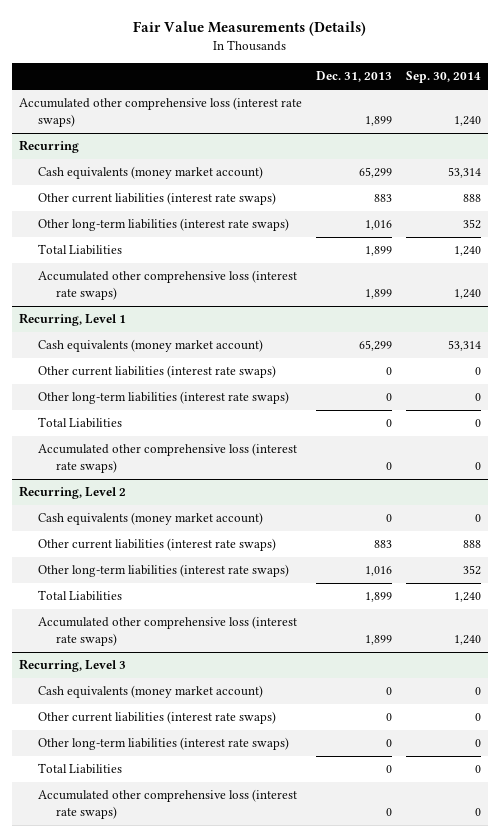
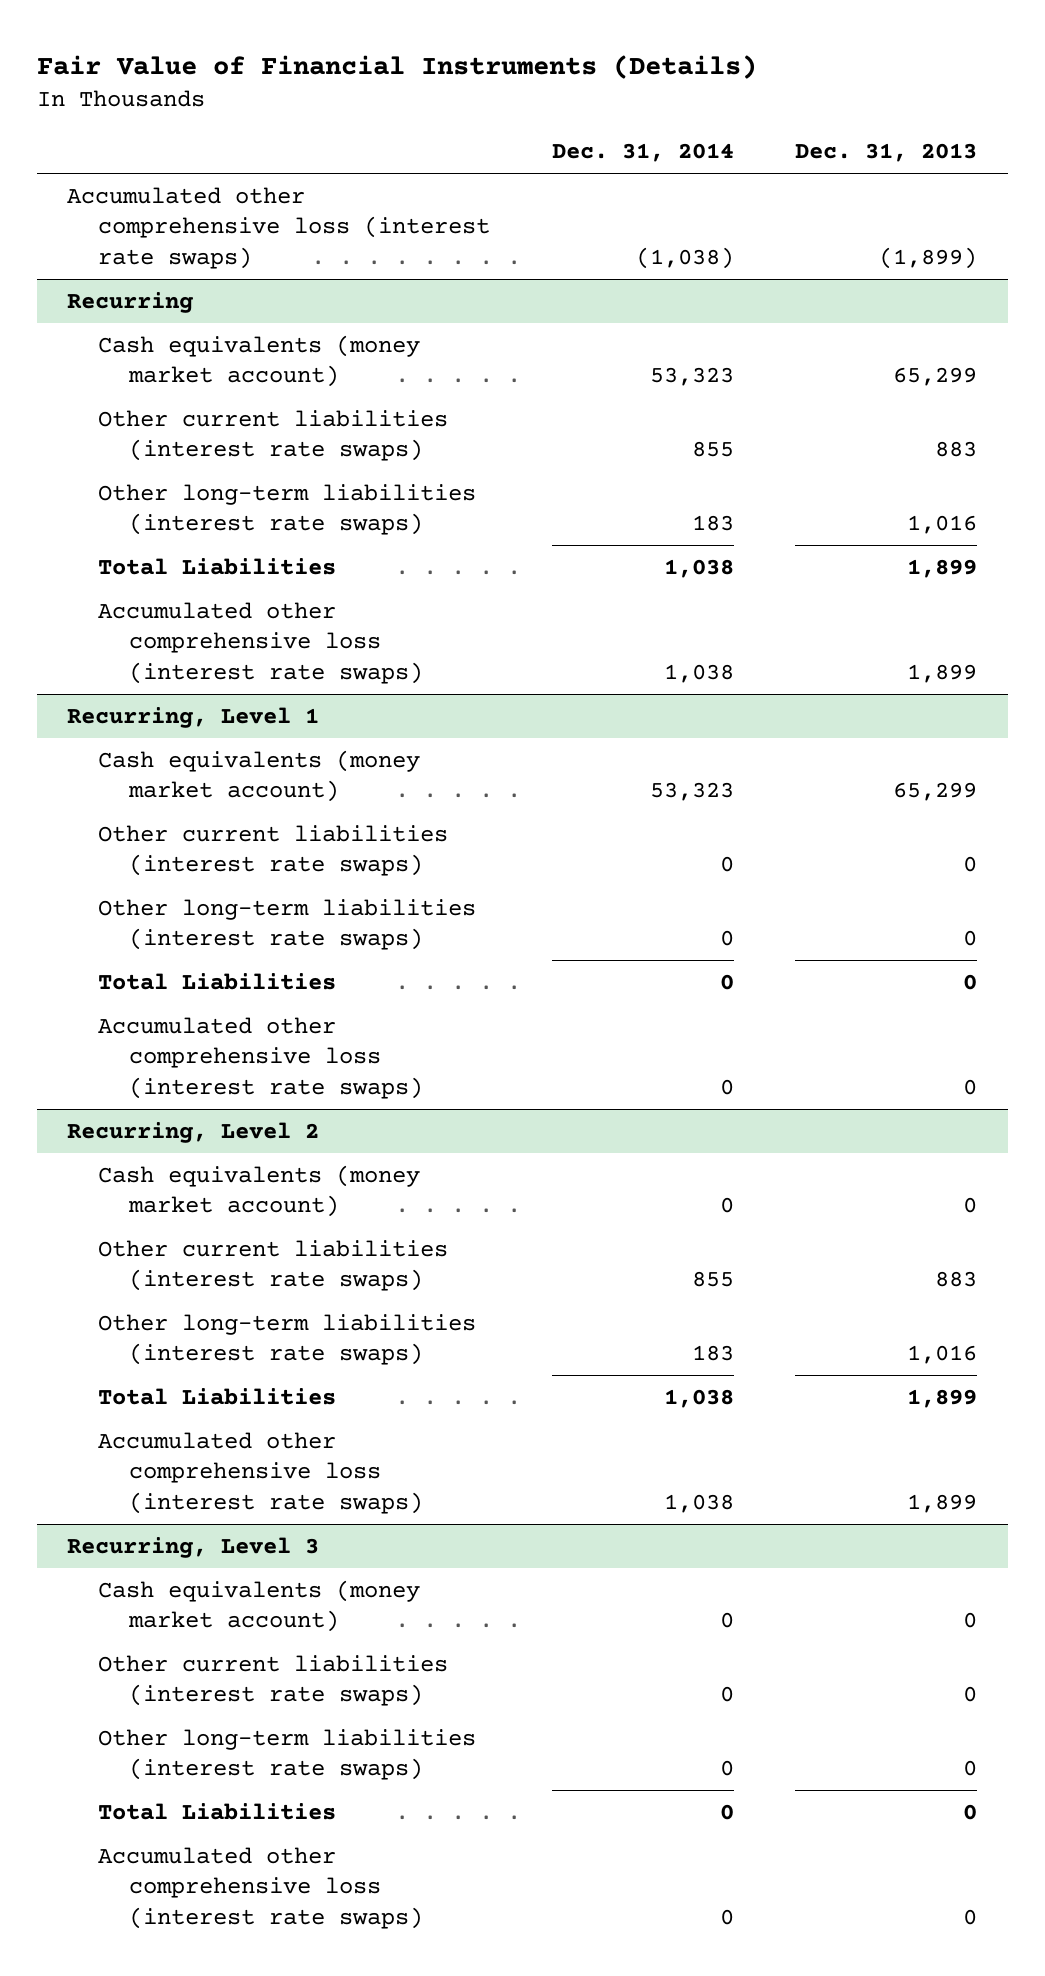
[132,21,366,37] Fair Value Measurements (Details) -> [36,54,757,79] Fair Value of Financial Instruments (Details)
[406,71,482,84] Sep. 30, 2014 -> none
none -> [551,143,734,163] Dec. 31, 2014
[364,116,392,127] 1,899 -> [879,246,978,269] (1,899)

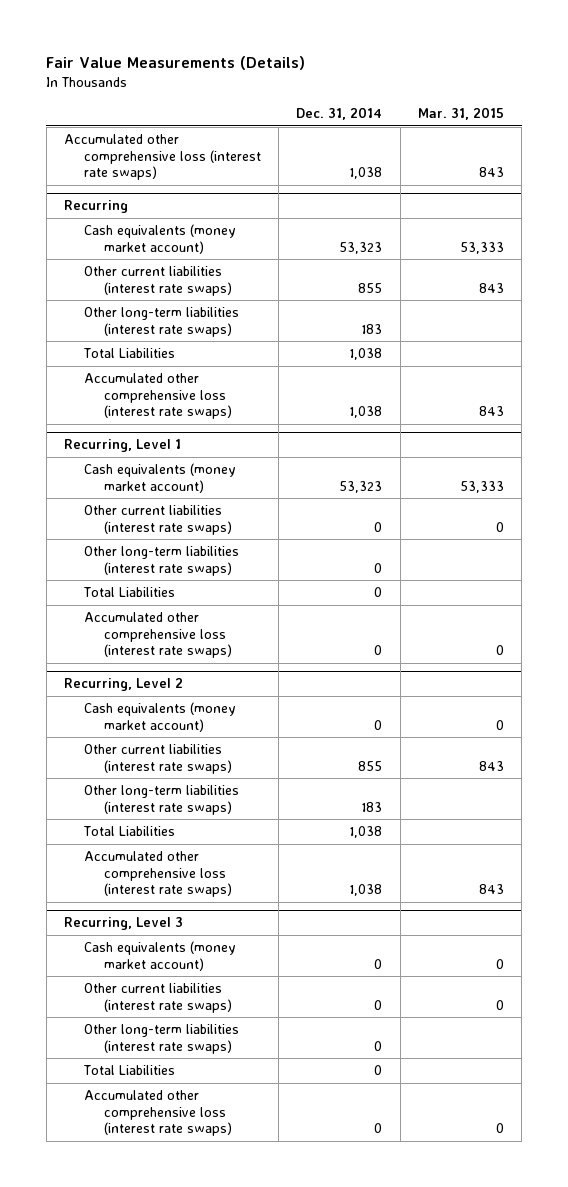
[36,54,757,79] Fair Value of Financial Instruments (Details) -> [46,56,306,71] Fair Value Measurements (Details)
[795,143,978,163] Dec. 31, 2013 -> none
none -> [417,107,504,121] Mar. 31, 2015
[635,246,734,269] (1,038) -> [349,167,383,180] 1,038

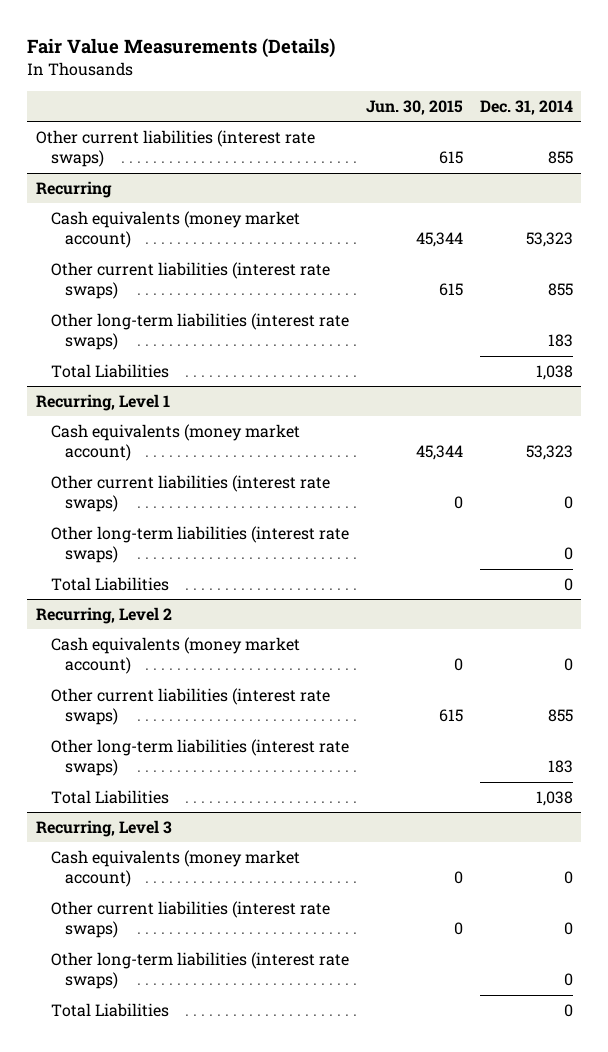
[417,107,504,121] Mar. 31, 2015 -> none
none -> [365,99,463,115] Jun. 30, 2015
[64,134,261,181] Accumulated other comprehensive loss (interest rate swaps) -> none
none -> [35,130,315,168] Other current liabilities (interest rate swaps)
[83,373,232,420] Accumulated other comprehensive loss (interest rate swaps) -> none
[83,612,232,659] Accumulated other comprehensive loss (interest rate swaps) -> none
[83,851,232,898] Accumulated other comprehensive loss (interest rate swaps) -> none
[83,1090,232,1137] Accumulated other comprehensive loss (interest rate swaps) -> none

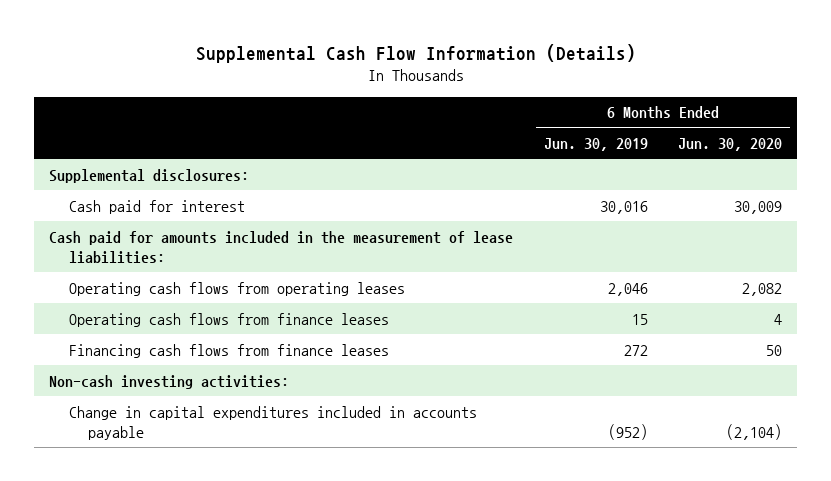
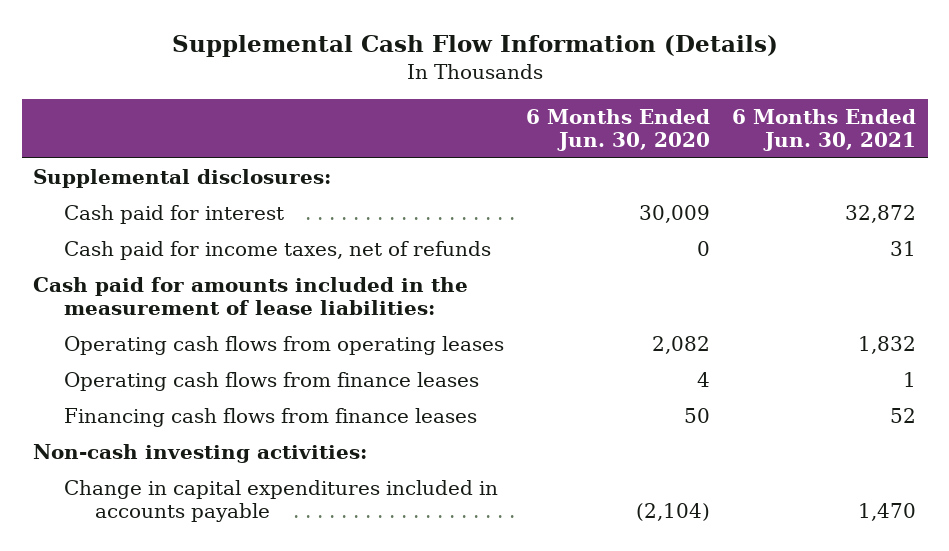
[543,137,648,151] Jun. 30, 2019 -> none
none -> [732,108,917,152] 6 Months Ended Jun. 30, 2021
none -> [63,241,491,261] Cash paid for income taxes, net of refunds

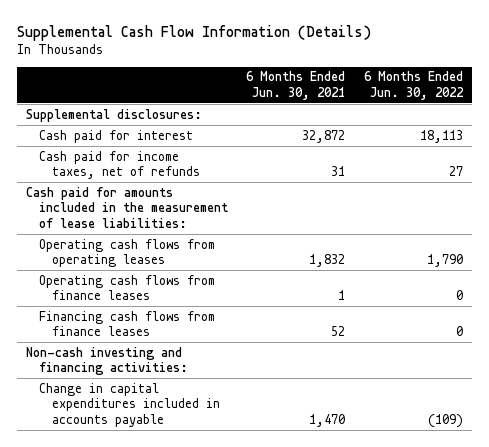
[526,108,711,152] 6 Months Ended Jun. 30, 2020 -> none
none -> [363,71,464,100] 6 Months Ended Jun. 30, 2022
[32,444,367,464] Non-cash investing activities: -> [25,346,188,376] Non-cash investing and financing activities:

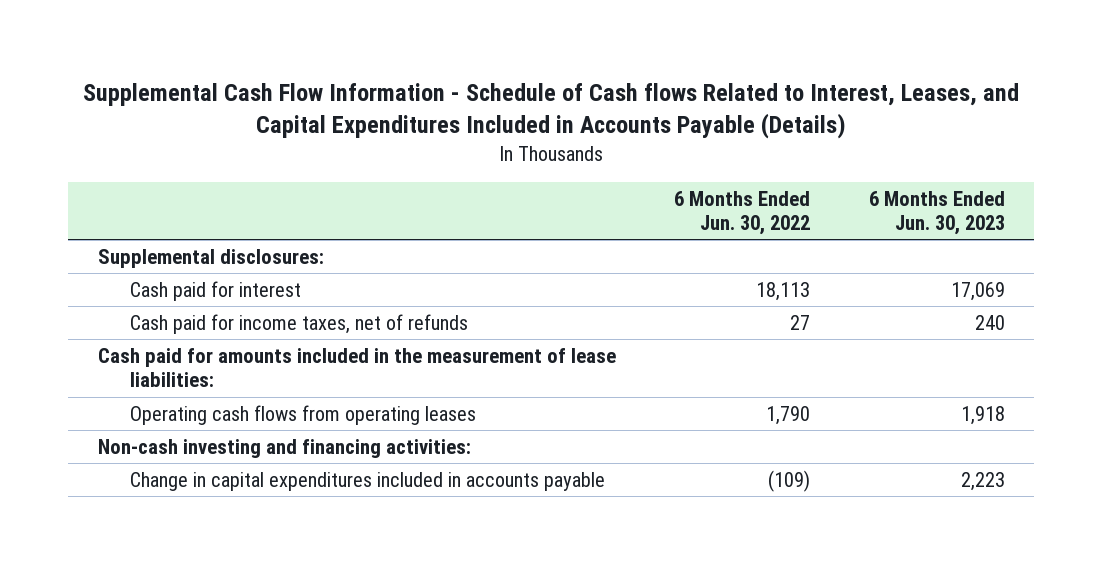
[16,24,371,41] Supplemental Cash Flow Information (Details) -> [83,82,1020,139] Supplemental Cash Flow Information - Schedule of Cash flows Related to Interest, Leases, and Capital Expenditures Included in Accounts Payable (Details)
[246,71,346,100] 6 Months Ended Jun. 30, 2021 -> none
none -> [868,190,1005,236] 6 Months Ended Jun. 30, 2023
[38,274,215,301] Operating cash flows from finance leases -> none
[38,310,215,337] Financing cash flows from finance leases -> none

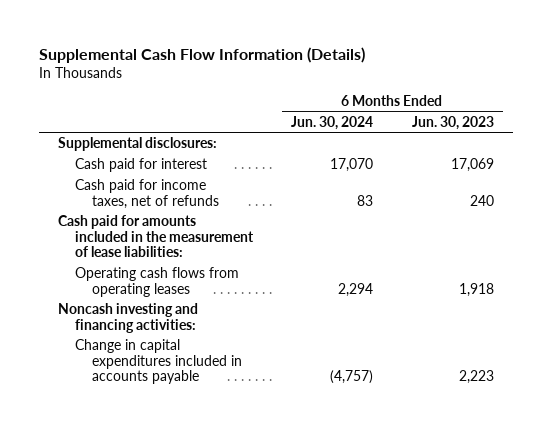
[83,82,1020,139] Supplemental Cash Flow Information - Schedule of Cash flows Related to Interest, Leases, and Capital Expenditures Included in Accounts Payable (Details) -> [38,46,365,63] Supplemental Cash Flow Information (Details)
[674,190,811,236] 6 Months Ended Jun. 30, 2022 -> none
none -> [291,116,374,131] Jun. 30, 2024
[97,439,471,459] Non-cash investing and financing activities: -> [57,303,198,333] Noncash investing and financing activities:

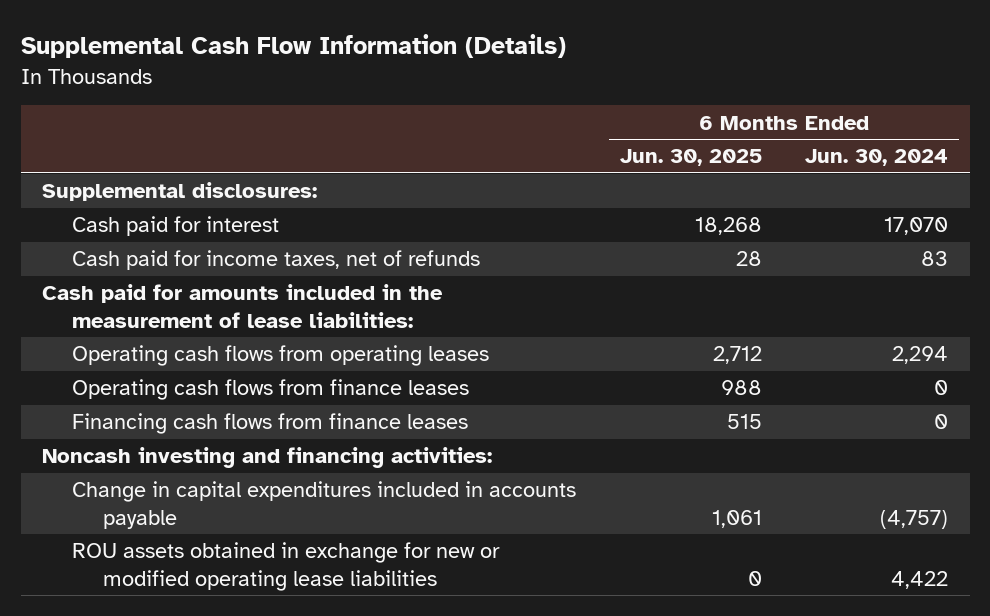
[411,116,494,131] Jun. 30, 2023 -> none
none -> [619,149,762,167] Jun. 30, 2025
none -> [72,379,470,401] Operating cash flows from finance leases
none -> [72,413,469,435] Financing cash flows from finance leases
none -> [72,542,501,591] ROU assets obtained in exchange for new or modified operating lease liabilities

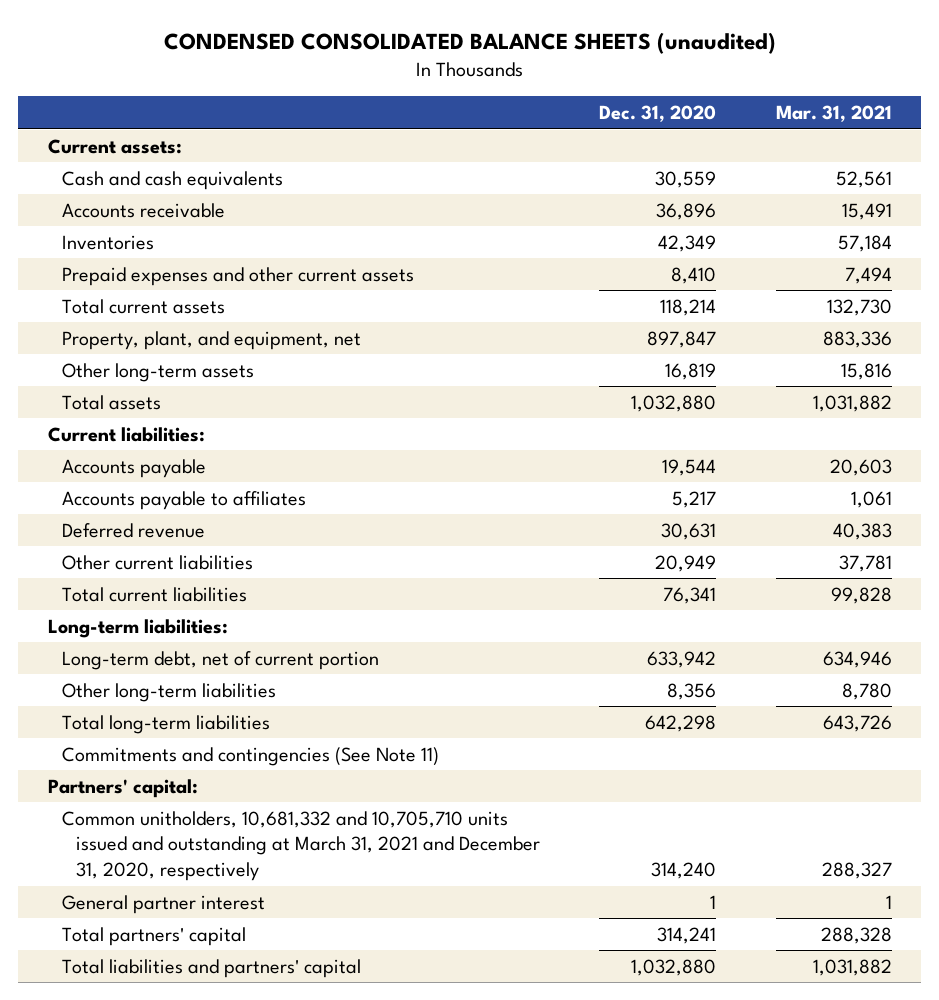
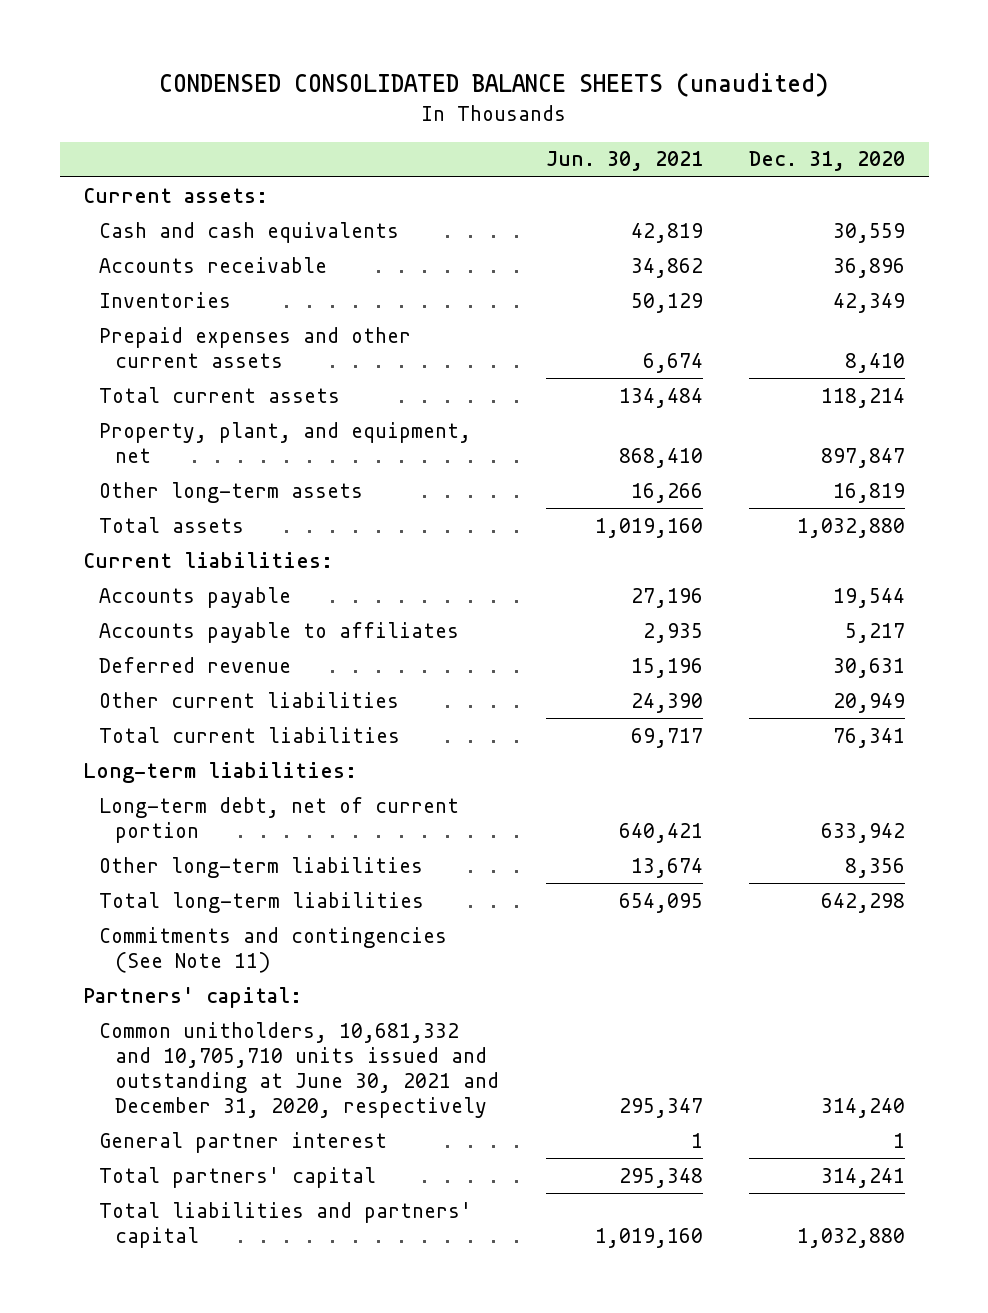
[775,105,892,123] Mar. 31, 2021 -> none
none -> [545,151,703,172] Jun. 30, 2021
[61,810,540,882] Common unitholders, 10,681,332 and 10,705,710 units issued and outstanding at March 31, 2021 and December 31, 2020, respectively -> [98,1021,499,1118] Common unitholders, 10,681,332 and 10,705,710 units issued and outstanding at June 30, 2021 and December 31, 2020, respectively

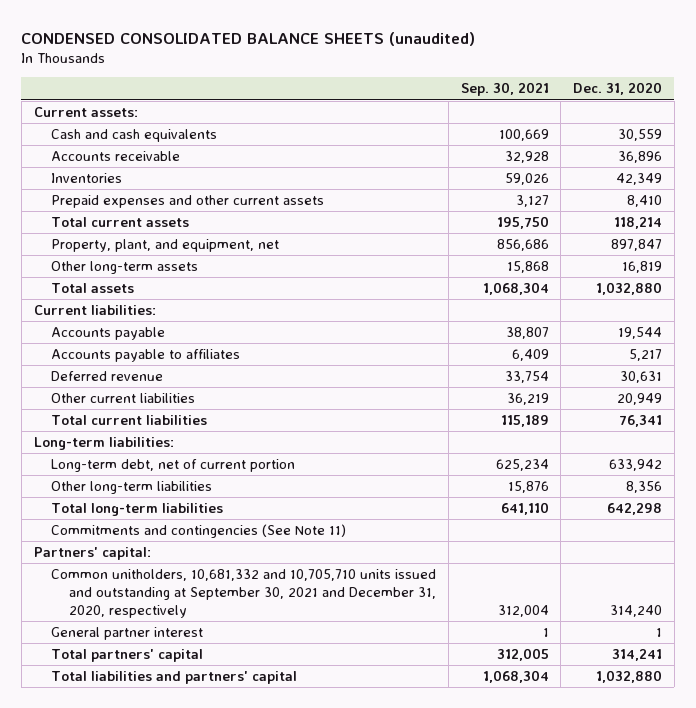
[545,151,703,172] Jun. 30, 2021 -> none
none -> [460,82,549,97] Sep. 30, 2021
[98,1021,499,1118] Common unitholders, 10,681,332 and 10,705,710 units issued and outstanding at June 30, 2021 and December 31, 2020, respectively -> [51,569,437,618] Common unitholders, 10,681,332 and 10,705,710 units issued and outstanding at September 30, 2021 and December 31, 2020, respectively

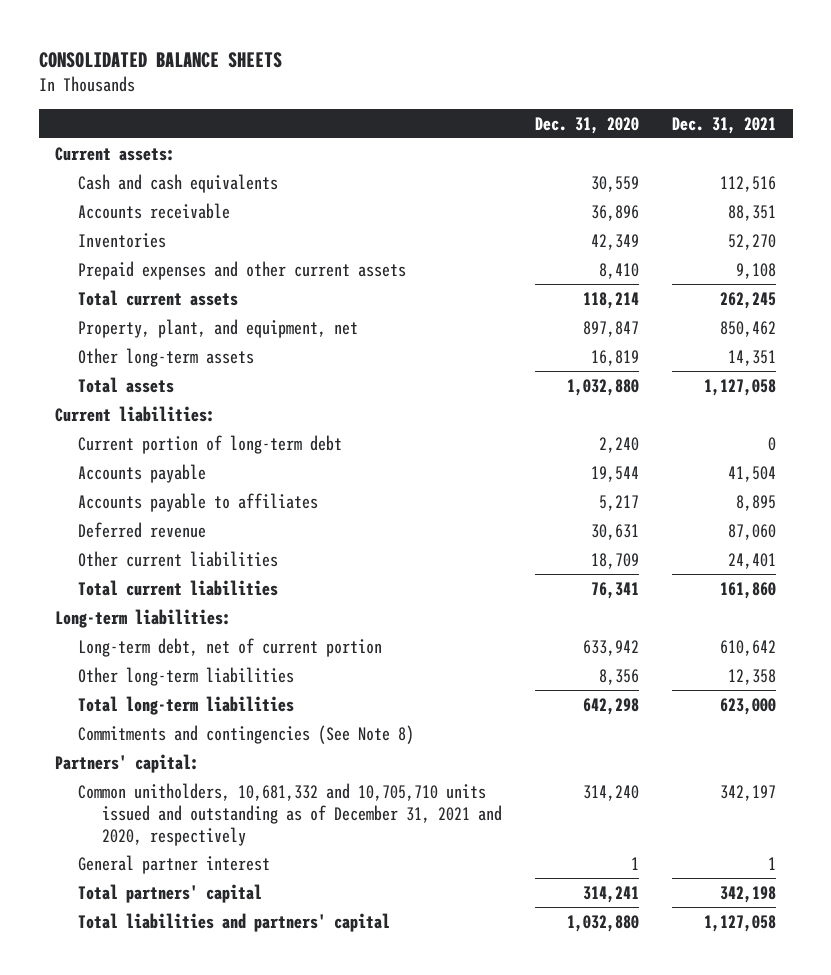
[21,31,476,46] CONDENSED CONSOLIDATED BALANCE SHEETS (unaudited) -> [38,51,282,68] CONSOLIDATED BALANCE SHEETS
[460,82,549,97] Sep. 30, 2021 -> none
none -> [672,116,777,134] Dec. 31, 2021
none -> [78,434,343,454] Current portion of long-term debt
[617,393,663,406] 20,949 -> [590,552,639,569] 18,709
[51,524,347,539] Commitments and contingencies (See Note 11) -> [78,724,415,744] Commitments and contingencies (See Note 8)
[51,569,437,618] Common unitholders, 10,681,332 and 10,705,710 units issued and outstanding at September 30, 2021 and December 31, 2020, respectively -> [78,782,502,846] Common unitholders, 10,681,332 and 10,705,710 units issued and outstanding as of December 31, 2021 and 2020, respectively

